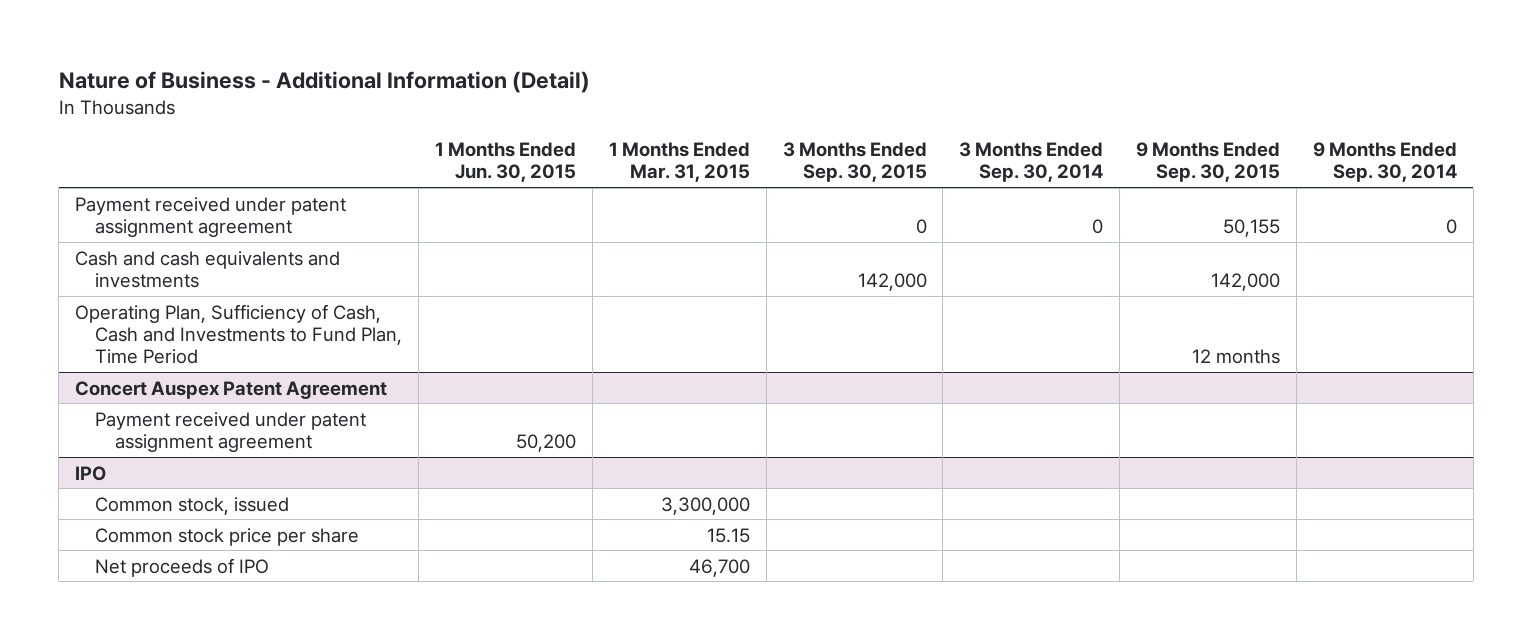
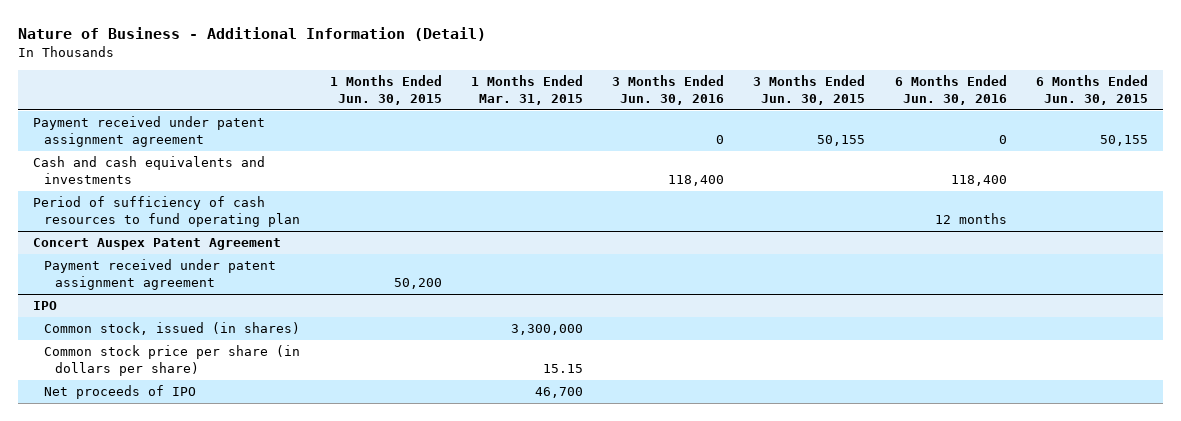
[782,141,927,183] 3 Months Ended Sep. 30, 2015 -> none
[959,141,1104,183] 3 Months Ended Sep. 30, 2014 -> none
[1136,141,1281,183] 9 Months Ended Sep. 30, 2015 -> none
[1312,141,1457,183] 9 Months Ended Sep. 30, 2014 -> none
none -> [612,75,725,106] 3 Months Ended Jun. 30, 2016
none -> [753,75,866,106] 3 Months Ended Jun. 30, 2015
none -> [894,75,1007,106] 6 Months Ended Jun. 30, 2016
none -> [1035,75,1148,106] 6 Months Ended Jun. 30, 2015
[74,303,403,365] Operating Plan, Sufficiency of Cash, Cash and Investments to Fund Plan, Time Period -> [33,196,301,227] Period of sufficiency of cash resources to fund operating plan
[95,496,290,515] Common stock, issued -> [44,322,301,336] Common stock, issued (in shares)
[95,527,360,546] Common stock price per share -> [44,345,301,376] Common stock price per share (in dollars per share)

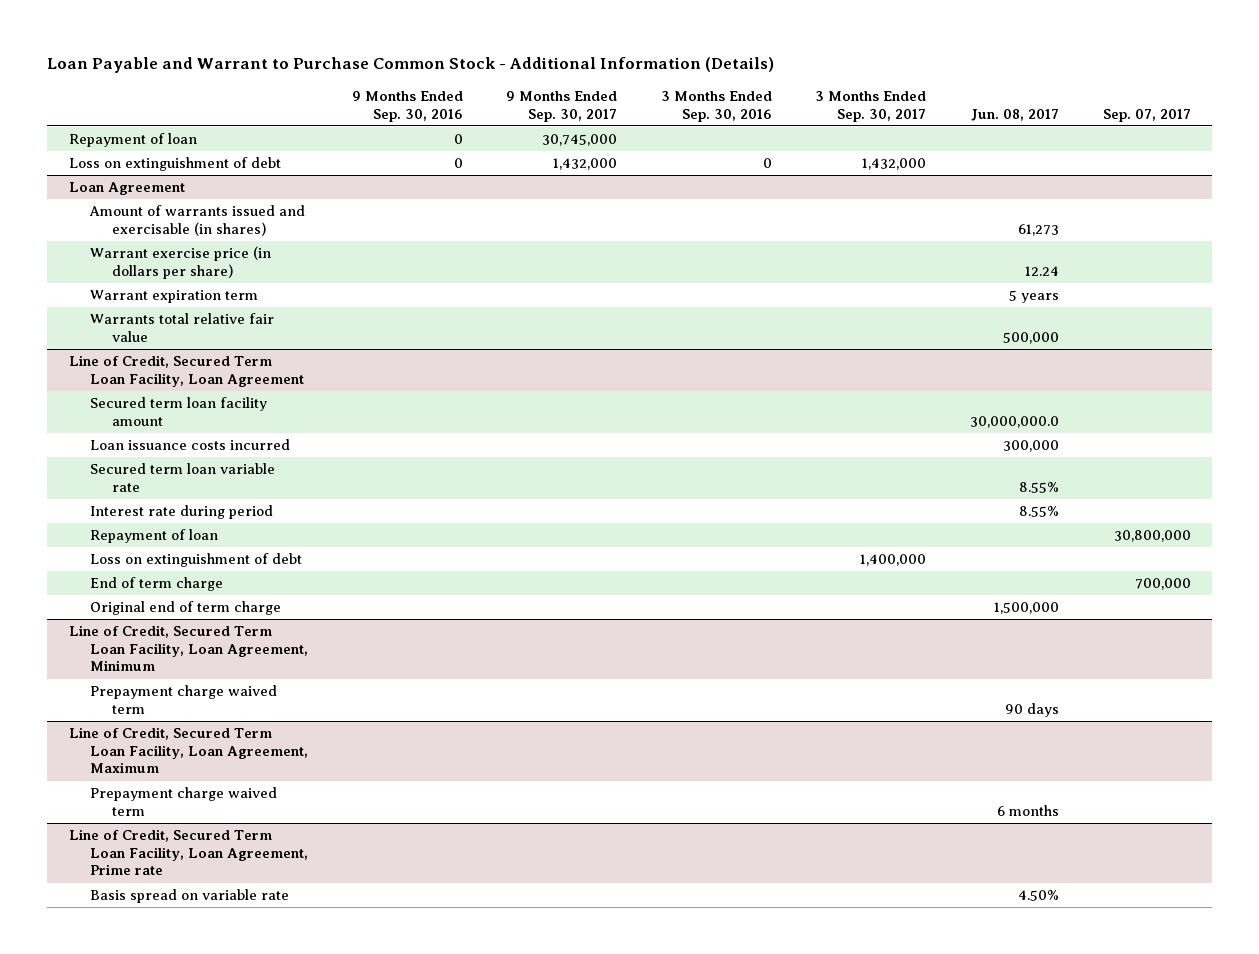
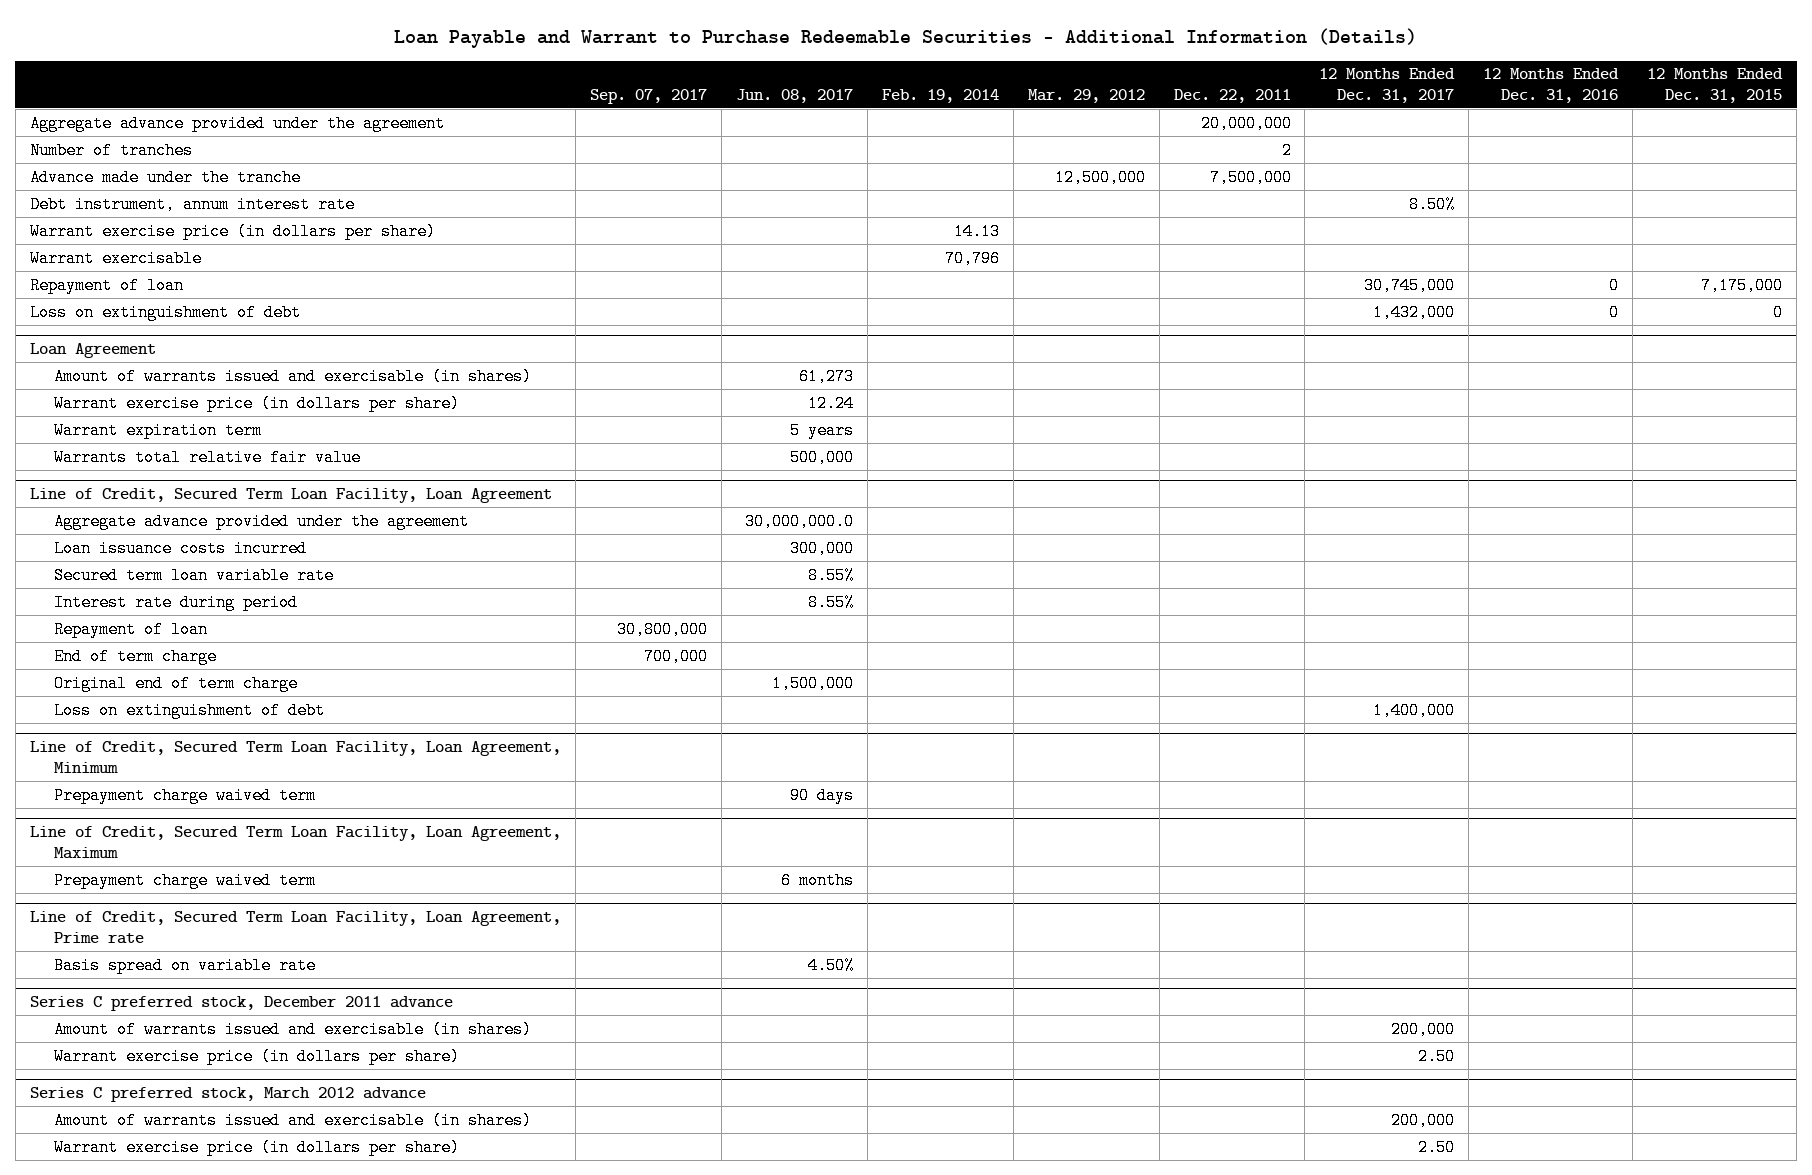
[46,57,774,74] Loan Payable and Warrant to Purchase Common Stock - Additional Information (Details) -> [394,27,1418,48] Loan Payable and Warrant to Purchase Redeemable Securities - Additional Information (Details)
[351,91,463,122] 9 Months Ended Sep. 30, 2016 -> none
[506,91,618,122] 9 Months Ended Sep. 30, 2017 -> none
[660,91,772,122] 3 Months Ended Sep. 30, 2016 -> none
[815,91,927,122] 3 Months Ended Sep. 30, 2017 -> none
none -> [881,89,999,104] Feb. 19, 2014
none -> [1027,89,1145,104] Mar. 29, 2012
none -> [1173,89,1291,104] Dec. 22, 2011
none -> [1319,68,1456,104] 12 Months Ended Dec. 31, 2017
none -> [1483,68,1620,104] 12 Months Ended Dec. 31, 2016
none -> [1647,68,1784,104] 12 Months Ended Dec. 31, 2015
none -> [29,114,445,132] Aggregate advance provided under the agreement
none -> [29,141,193,159] Number of tranches
none -> [29,168,301,186] Advance made under the tranche
none -> [29,195,355,213] Debt instrument, annum interest rate
none -> [29,222,436,240] Warrant exercise price (in dollars per share)
none -> [29,249,202,267] Warrant exercisable
[90,397,268,426] Secured term loan facility amount -> [53,512,469,530] Aggregate advance provided under the agreement
[90,553,303,568] Loss on extinguishment of debt -> [53,701,325,719] Loss on extinguishment of debt
none -> [29,996,453,1012] Series C preferred stock, December 2011 advance
none -> [53,1020,532,1038] Amount of warrants issued and exercisable (in shares)
none -> [53,1047,460,1065] Warrant exercise price (in dollars per share)
none -> [29,1087,426,1103] Series C preferred stock, March 2012 advance
none -> [53,1111,532,1129] Amount of warrants issued and exercisable (in shares)
none -> [53,1138,460,1156] Warrant exercise price (in dollars per share)

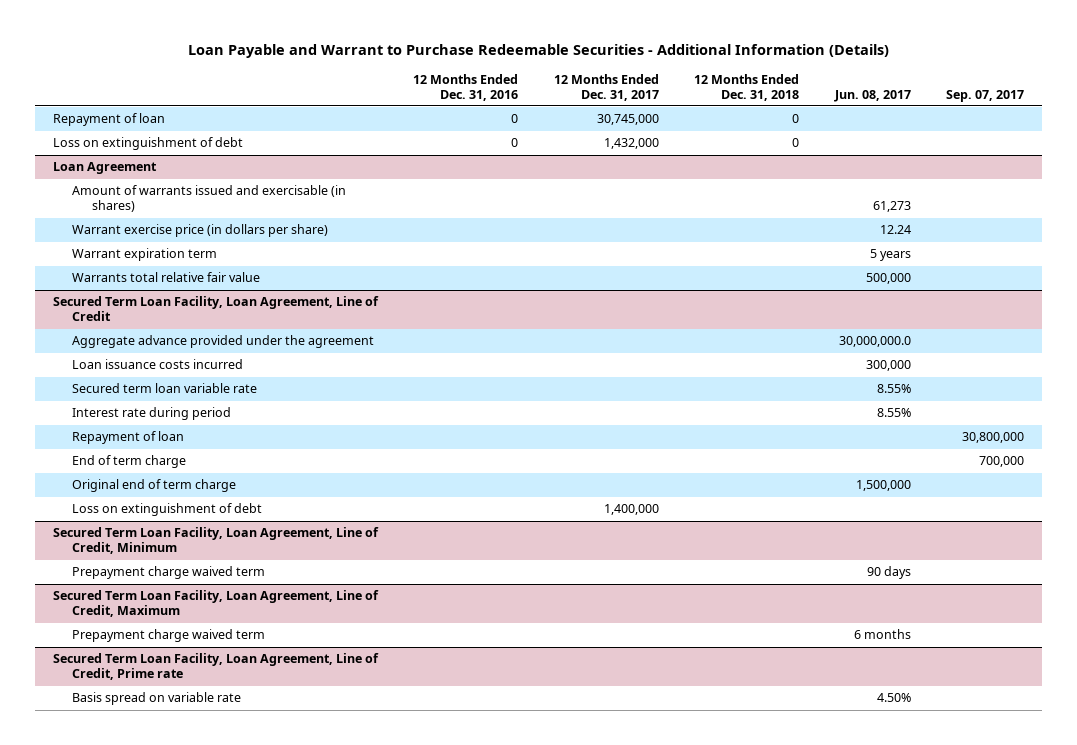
[881,89,999,104] Feb. 19, 2014 -> none
[1027,89,1145,104] Mar. 29, 2012 -> none
[1173,89,1291,104] Dec. 22, 2011 -> none
[1647,68,1784,104] 12 Months Ended Dec. 31, 2015 -> none
none -> [694,73,800,101] 12 Months Ended Dec. 31, 2018
[29,114,445,132] Aggregate advance provided under the agreement -> none
[29,141,193,159] Number of tranches -> none
[29,168,301,186] Advance made under the tranche -> none
[29,195,355,213] Debt instrument, annum interest rate -> none
[29,222,436,240] Warrant exercise price (in dollars per share) -> none
[29,249,202,267] Warrant exercisable -> none
[29,488,552,504] Line of Credit, Secured Term Loan Facility, Loan Agreement -> [52,296,379,322] Secured Term Loan Facility, Loan Agreement, Line of Credit
[29,741,561,773] Line of Credit, Secured Term Loan Facility, Loan Agreement, Minimum -> [52,527,379,555] Secured Term Loan Facility, Loan Agreement, Line of Credit, Minimum
[29,826,561,859] Line of Credit, Secured Term Loan Facility, Loan Agreement, Maximum -> [52,590,379,618] Secured Term Loan Facility, Loan Agreement, Line of Credit, Maximum
[29,911,561,944] Line of Credit, Secured Term Loan Facility, Loan Agreement, Prime rate -> [52,653,379,681] Secured Term Loan Facility, Loan Agreement, Line of Credit, Prime rate
[29,996,453,1012] Series C preferred stock, December 2011 advance -> none
[53,1020,532,1038] Amount of warrants issued and exercisable (in shares) -> none
[53,1047,460,1065] Warrant exercise price (in dollars per share) -> none
[29,1087,426,1103] Series C preferred stock, March 2012 advance -> none
[53,1111,532,1129] Amount of warrants issued and exercisable (in shares) -> none
[53,1138,460,1156] Warrant exercise price (in dollars per share) -> none

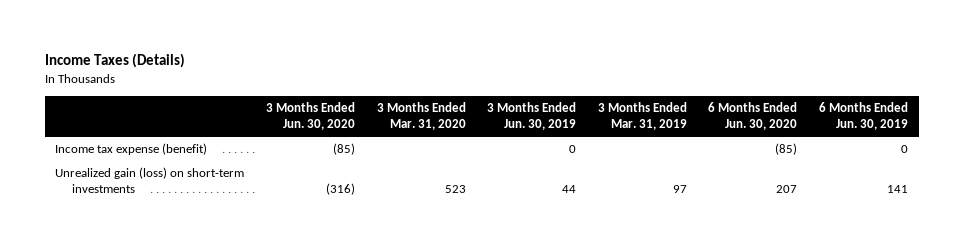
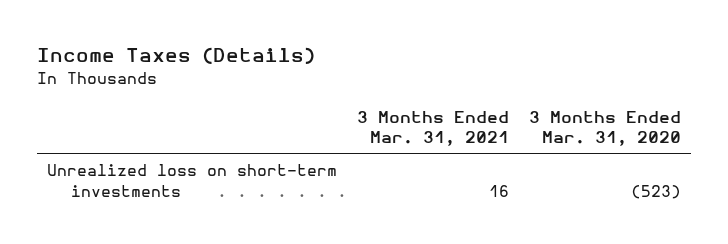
[266,102,356,131] 3 Months Ended Jun. 30, 2020 -> none
[487,102,577,131] 3 Months Ended Jun. 30, 2019 -> none
[597,102,687,131] 3 Months Ended Mar. 31, 2019 -> none
[708,102,798,131] 6 Months Ended Jun. 30, 2020 -> none
[818,102,908,131] 6 Months Ended Jun. 30, 2019 -> none
none -> [356,110,509,147] 3 Months Ended Mar. 31, 2021
[55,143,208,156] Income tax expense (benefit) -> none
[55,167,245,194] Unrealized gain (loss) on short-term investments -> [47,164,338,197] Unrealized loss on short-term investments
[444,185,466,194] 523 -> [630,184,681,199] (523)

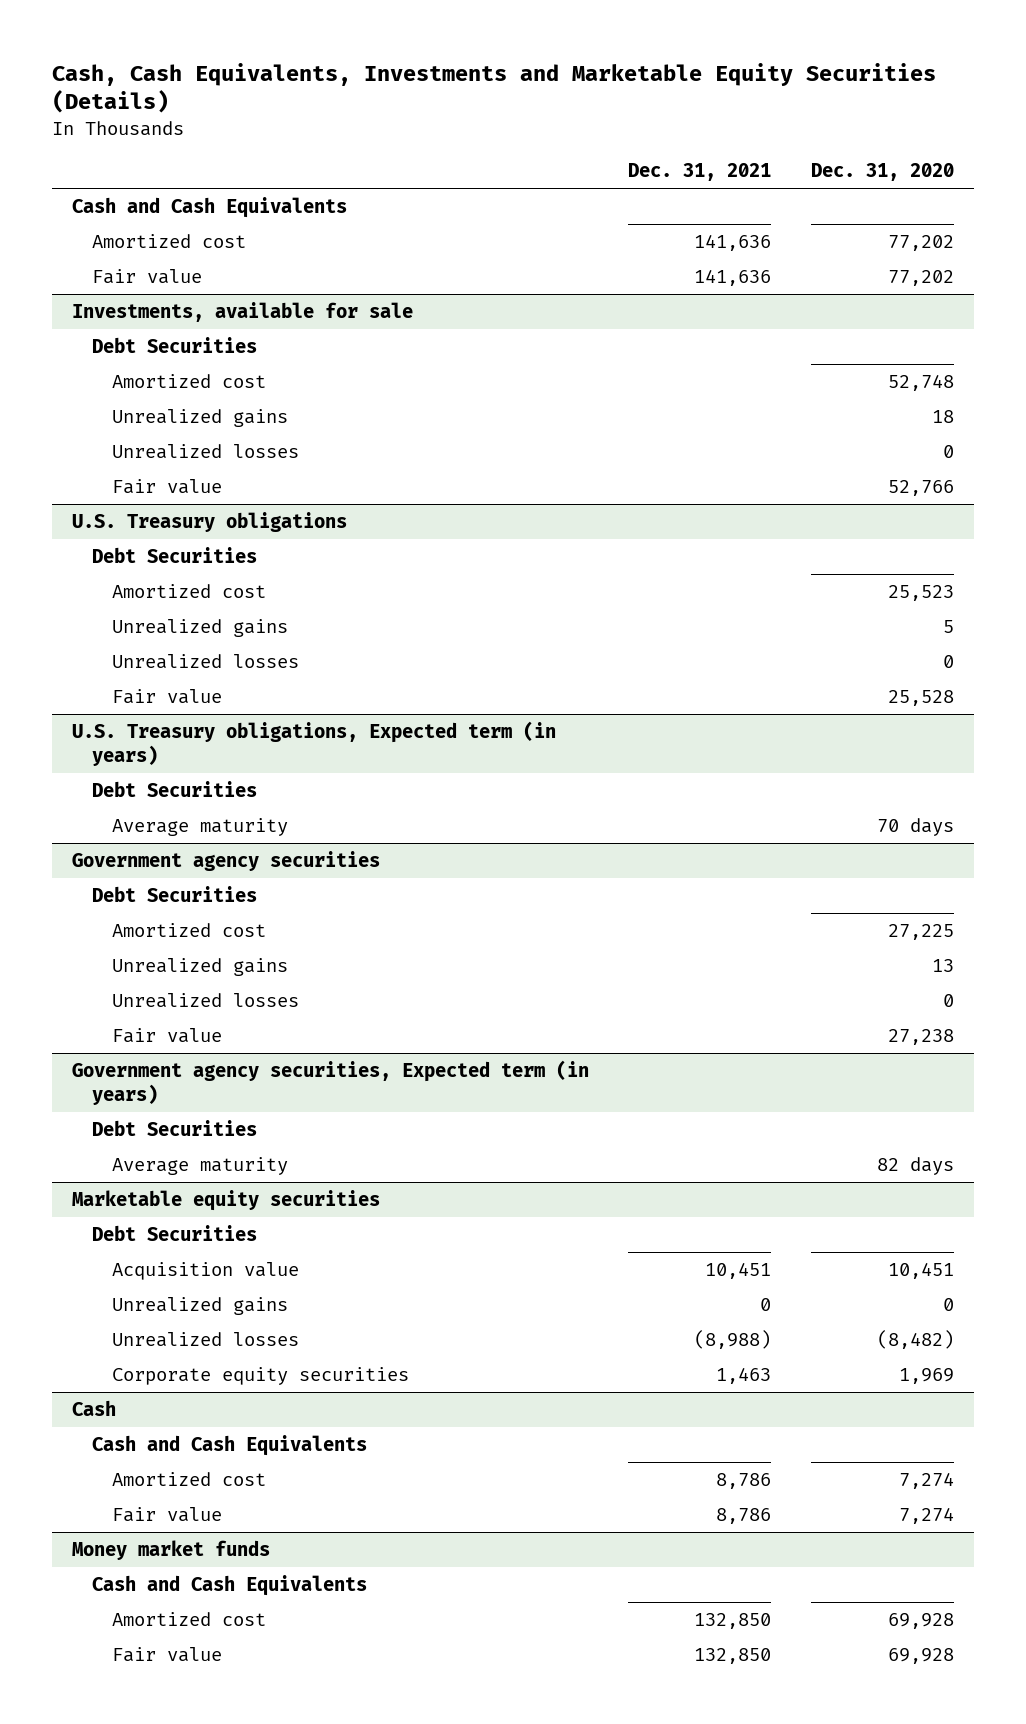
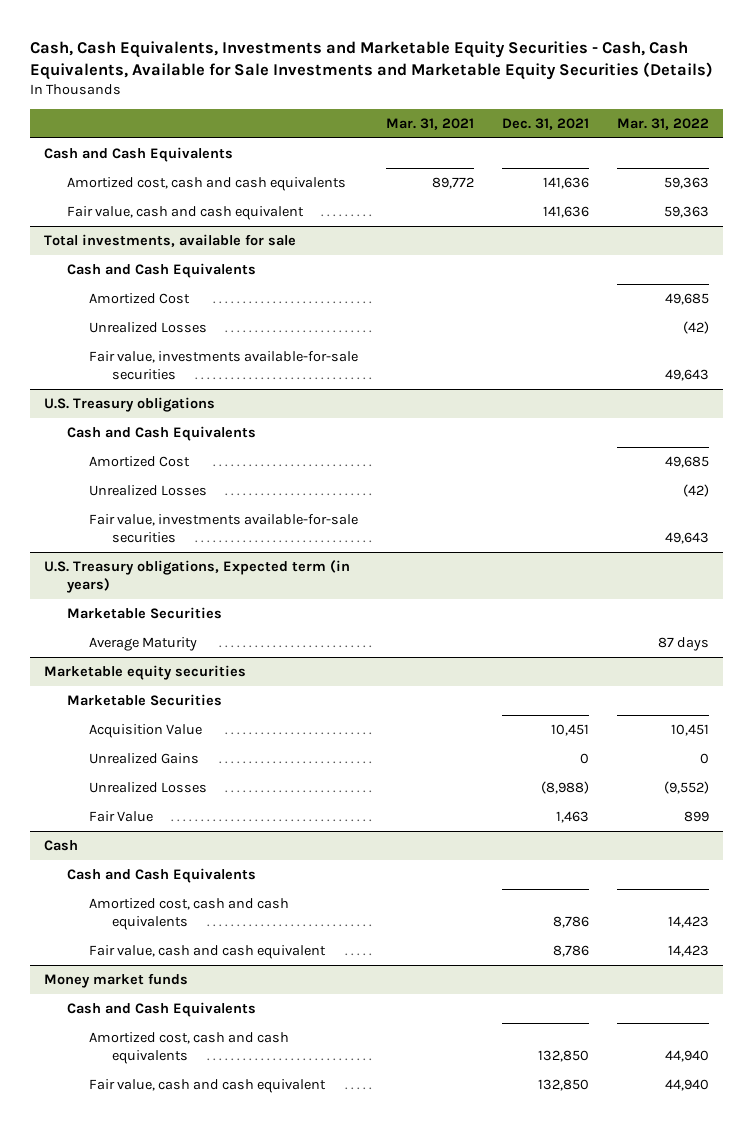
[51,62,936,114] Cash, Cash Equivalents, Investments and Marketable Equity Securities (Details) -> [30,40,714,80] Cash, Cash Equivalents, Investments and Marketable Equity Securities - Cash, Cash Equivalents, Available for Sale Investments and Marketable Equity Securities (Details)
[811,163,955,182] Dec. 31, 2020 -> none
none -> [386,117,475,130] Mar. 31, 2021
none -> [617,117,710,130] Mar. 31, 2022
[91,337,257,354] Debt Securities -> none
[111,409,288,428] Unrealized gains -> none
[91,234,246,249] Amortized cost -> [66,177,346,192] Amortized cost, cash and cash equivalents
[91,269,202,285] Fair value -> [66,206,304,221] Fair value, cash and cash equivalent
[71,302,413,323] Investments, available for sale -> [44,234,297,248] Total investments, available for sale
none -> [66,263,256,279] Cash and Cash Equivalents
[111,374,266,389] Amortized cost -> [89,293,191,305] Amortized Cost
[111,444,299,460] Unrealized losses -> [89,322,208,334] Unrealized Losses
[111,479,222,495] Fair value -> [89,351,359,381] Fair value, investments available-for-sale securities
[91,547,257,564] Debt Securities -> none
[111,619,288,638] Unrealized gains -> none
none -> [66,426,256,442] Cash and Cash Equivalents
[111,584,266,599] Amortized cost -> [89,456,191,468] Amortized Cost
[111,654,299,670] Unrealized losses -> [89,485,208,497] Unrealized Losses
[111,689,222,705] Fair value -> [89,514,359,544] Fair value, investments available-for-sale securities
[91,781,257,798] Debt Securities -> none
[71,851,380,872] Government agency securities -> none
[91,886,257,903] Debt Securities -> none
[111,923,266,938] Amortized cost -> none
[111,958,288,977] Unrealized gains -> none
[111,993,299,1009] Unrealized losses -> none
[111,1028,222,1044] Fair value -> none
[71,1060,589,1106] Government agency securities, Expected term (in years) -> none
[91,1120,257,1137] Debt Securities -> none
[111,1157,288,1176] Average maturity -> none
none -> [66,607,222,620] Marketable Securities
[111,818,288,837] Average maturity -> [89,637,198,652] Average Maturity
[91,1225,257,1242] Debt Securities -> none
none -> [66,694,222,707] Marketable Securities
[111,1262,299,1281] Acquisition value -> [89,724,203,739] Acquisition Value
[111,1297,288,1316] Unrealized gains -> [89,753,200,765] Unrealized Gains
[111,1332,299,1348] Unrealized losses -> [89,782,208,794] Unrealized Losses
[111,1367,409,1386] Corporate equity securities -> [89,811,154,823] Fair Value
[111,1472,266,1487] Amortized cost -> [89,898,290,931] Amortized cost, cash and cash equivalents
[111,1507,222,1523] Fair value -> [89,945,327,960] Fair value, cash and cash equivalent
[111,1612,266,1627] Amortized cost -> [89,1032,290,1065] Amortized cost, cash and cash equivalents
[111,1647,222,1663] Fair value -> [89,1079,327,1094] Fair value, cash and cash equivalent

